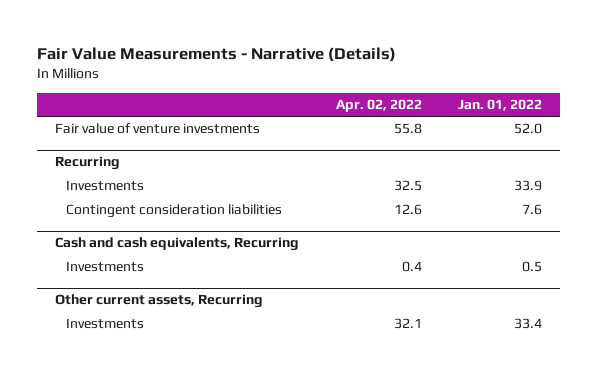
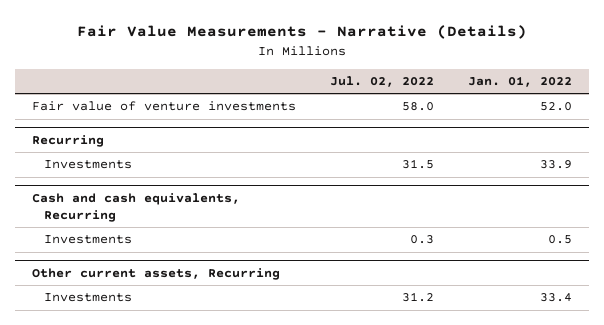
[335,98,422,112] Apr. 02, 2022 -> none
none -> [329,76,434,88] Jul. 02, 2022
[66,204,283,219] Contingent consideration liabilities -> none

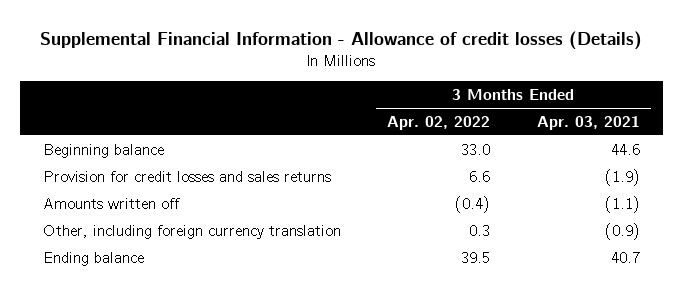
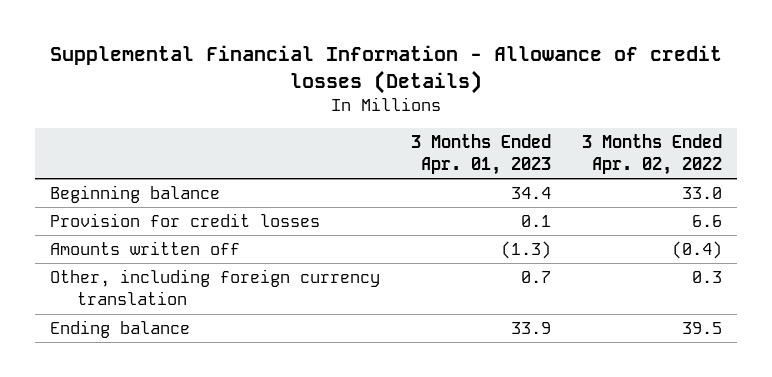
[536,115,640,130] Apr. 03, 2021 -> none
none -> [410,133,551,175] 3 Months Ended Apr. 01, 2023
[43,170,332,182] Provision for credit losses and sales returns -> [50,213,321,228] Provision for credit losses

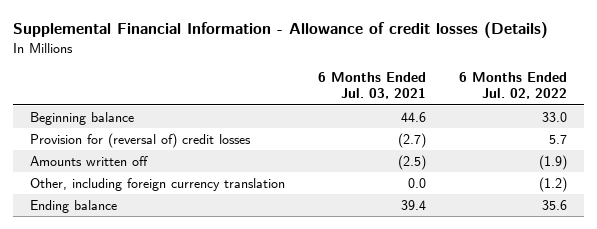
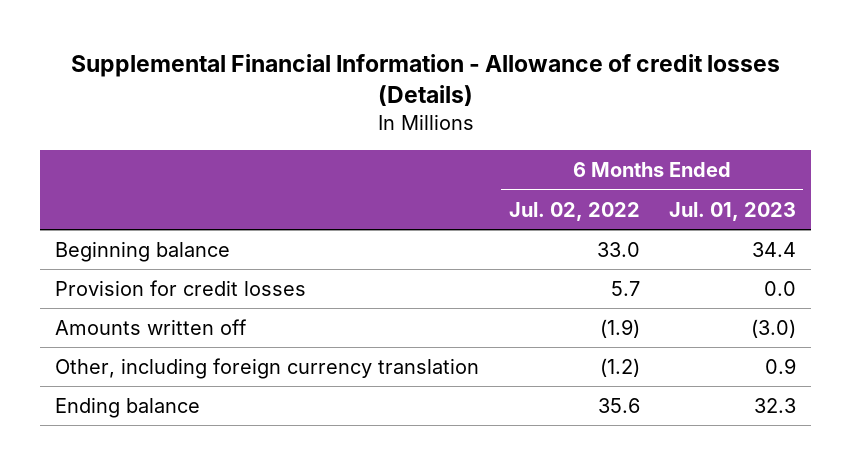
[317,71,426,100] 6 Months Ended Jul. 03, 2021 -> none
none -> [669,201,797,221] Jul. 01, 2023
[29,132,251,148] Provision for (reversal of) credit losses -> [55,280,307,297] Provision for credit losses

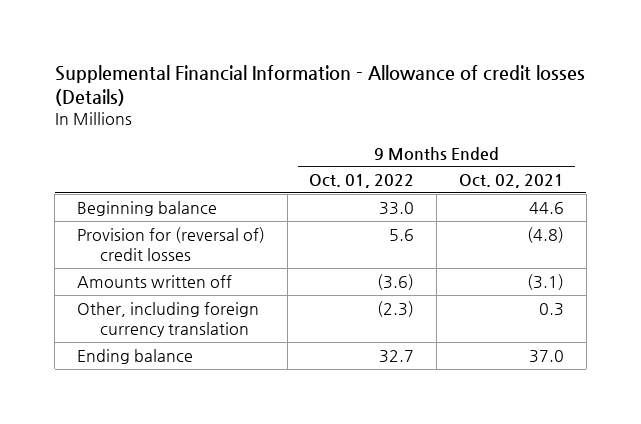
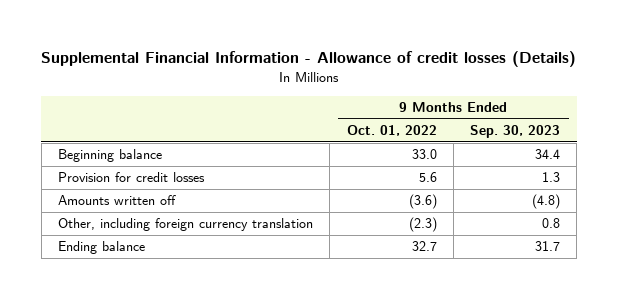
[458,174,564,189] Oct. 02, 2021 -> none
none -> [470,124,561,138] Sep. 30, 2023
[76,226,265,261] Provision for (reversal of) credit losses -> [58,172,206,183] Provision for credit losses

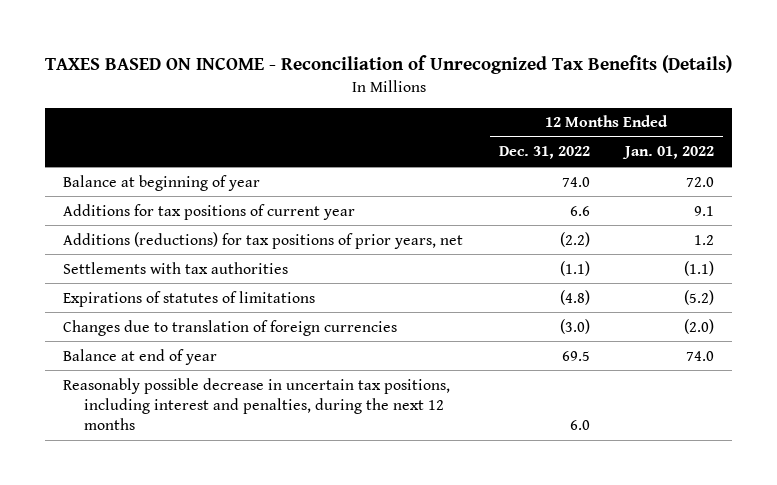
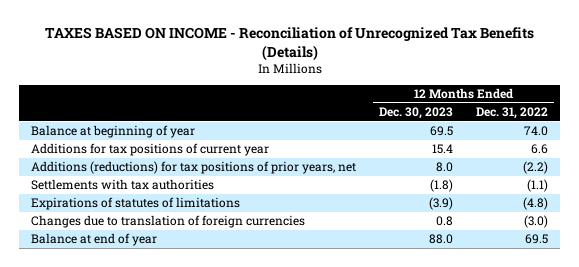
[622,146,715,160] Jan. 01, 2022 -> none
none -> [379,107,454,120] Dec. 30, 2023
[62,377,450,431] Reasonably possible decrease in uncertain tax positions, including interest and penalties, during the next 12 months -> none

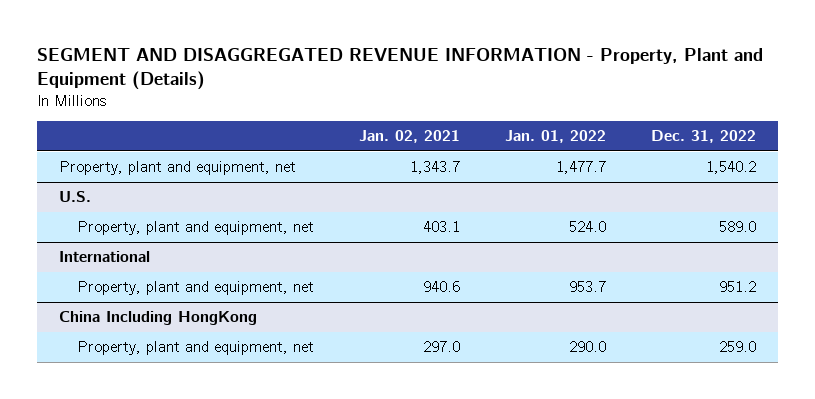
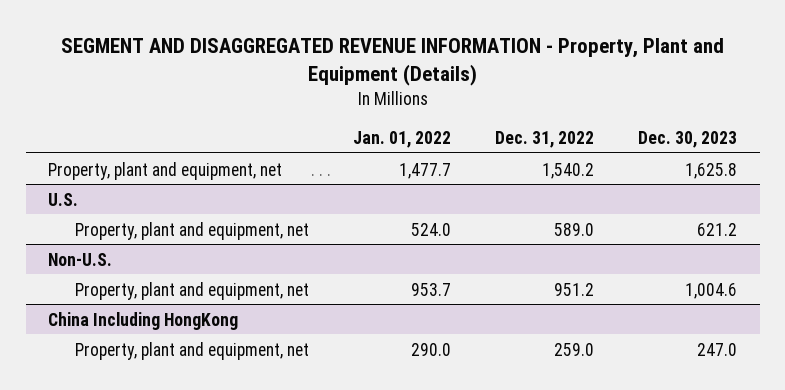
[359,130,461,144] Jan. 02, 2021 -> none
none -> [638,130,738,148] Dec. 30, 2023
[59,251,151,263] International -> [47,252,112,266] Non-U.S.

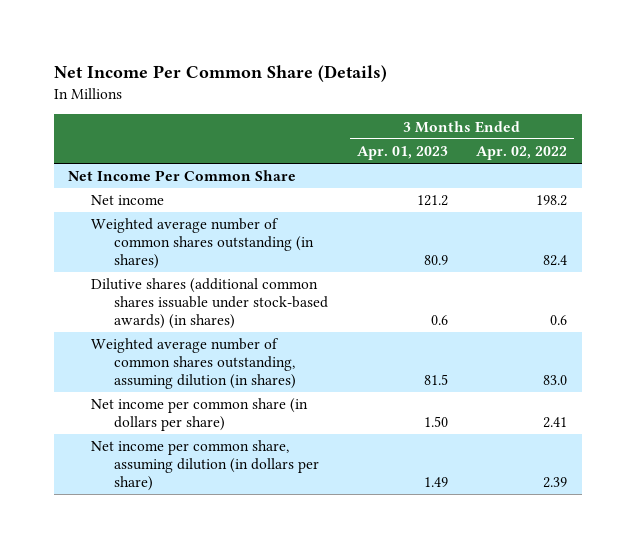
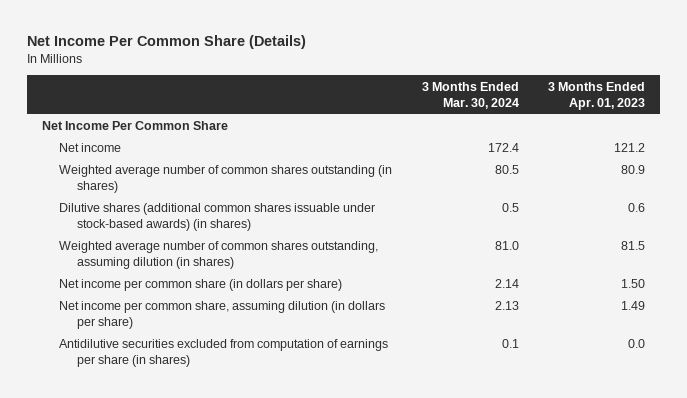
[476,146,568,161] Apr. 02, 2022 -> none
none -> [421,81,519,109] 3 Months Ended Mar. 30, 2024
none -> [59,339,389,368] Antidilutive securities excluded from computation of earnings per share (in shares)

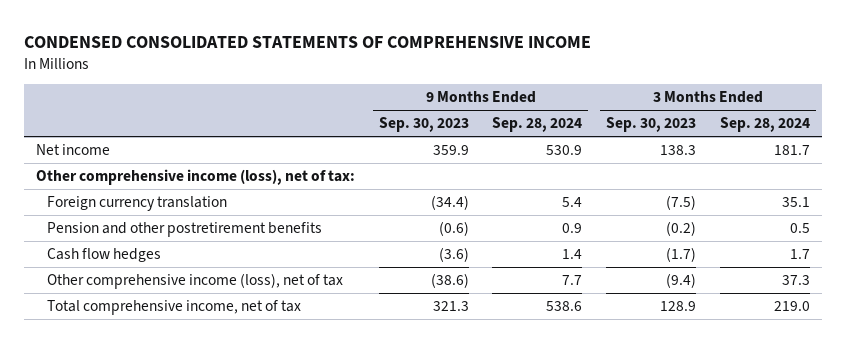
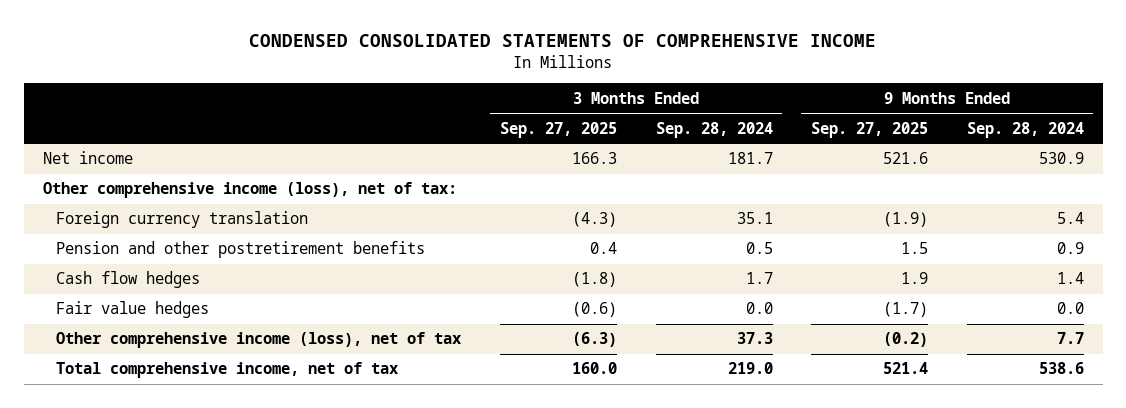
[378,117,469,133] Sep. 30, 2023 -> none
[606,117,697,133] Sep. 30, 2023 -> none
none -> [499,121,617,138] Sep. 27, 2025
none -> [811,121,929,138] Sep. 27, 2025
none -> [56,301,210,319] Fair value hedges

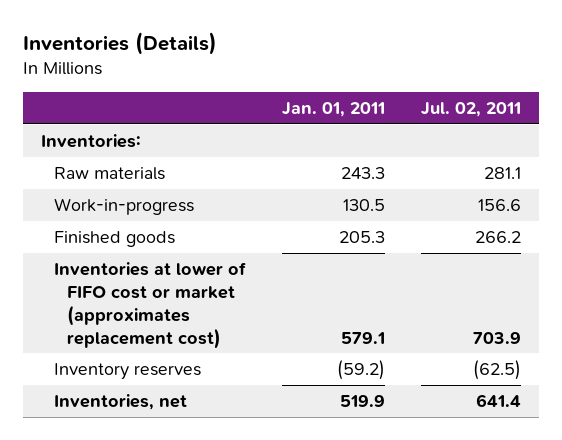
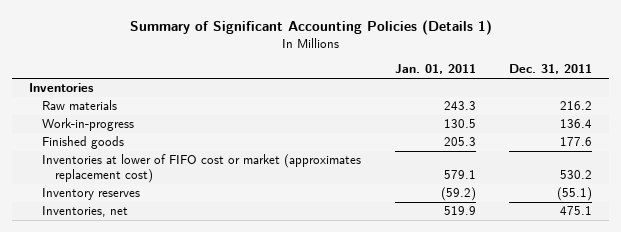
[22,32,217,56] Inventories (Details) -> [129,20,492,36] Summary of Significant Accounting Policies (Details 1)
[421,102,522,118] Jul. 02, 2011 -> none
none -> [509,64,593,75] Dec. 31, 2011
[40,133,141,148] Inventories: -> [28,83,94,93] Inventories

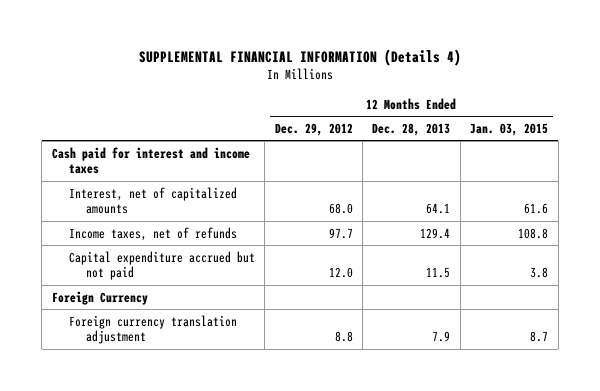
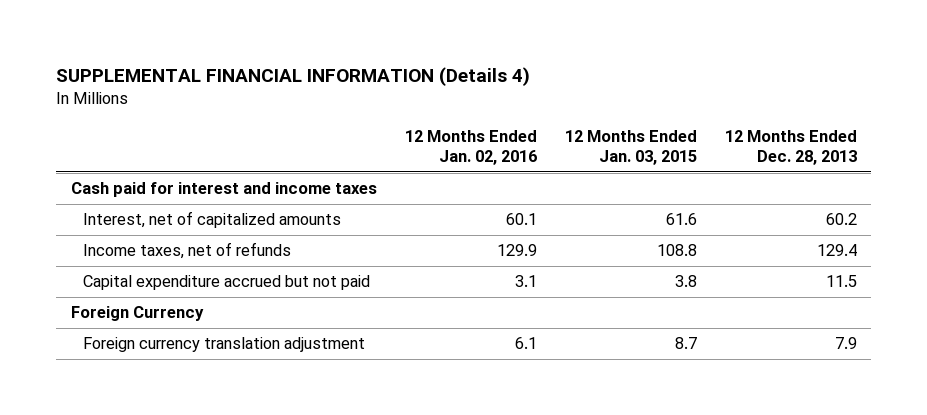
[274,122,353,136] Dec. 29, 2012 -> none
none -> [404,129,537,165] 12 Months Ended Jan. 02, 2016
[426,203,451,215] 64.1 -> [825,213,857,226] 60.2

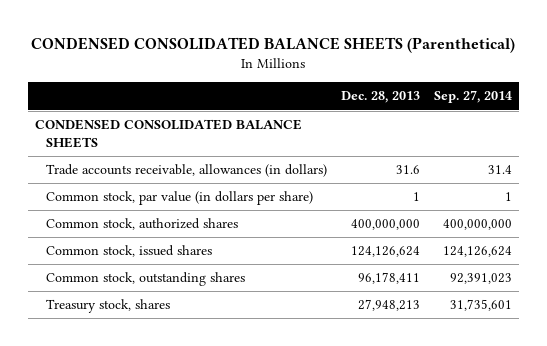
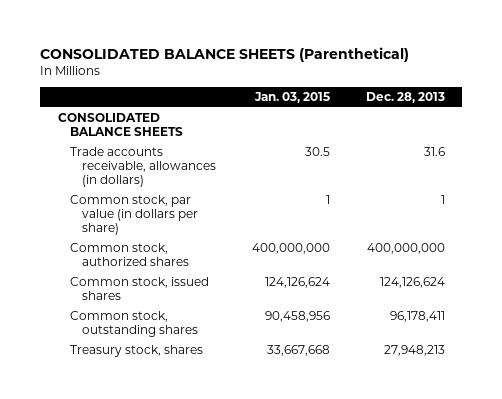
[31,37,516,54] CONDENSED CONSOLIDATED BALANCE SHEETS (Parenthetical) -> [40,46,410,62] CONSOLIDATED BALANCE SHEETS (Parenthetical)
[433,90,512,104] Sep. 27, 2014 -> none
none -> [253,92,330,104] Jan. 03, 2015
[34,119,302,148] CONDENSED CONSOLIDATED BALANCE SHEETS -> [57,112,184,137] CONSOLIDATED BALANCE SHEETS

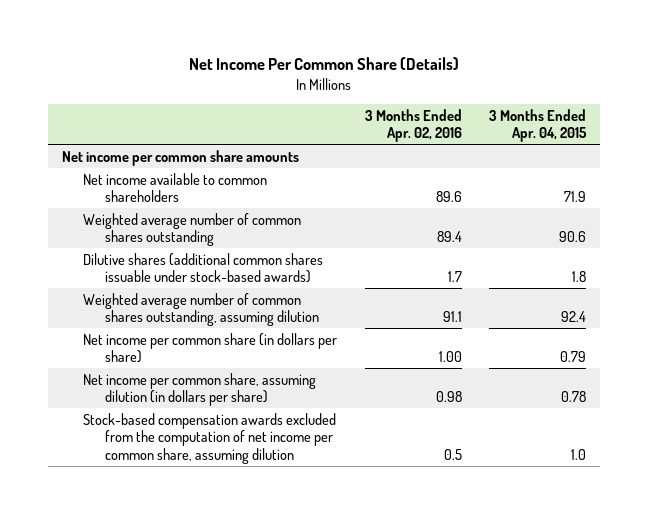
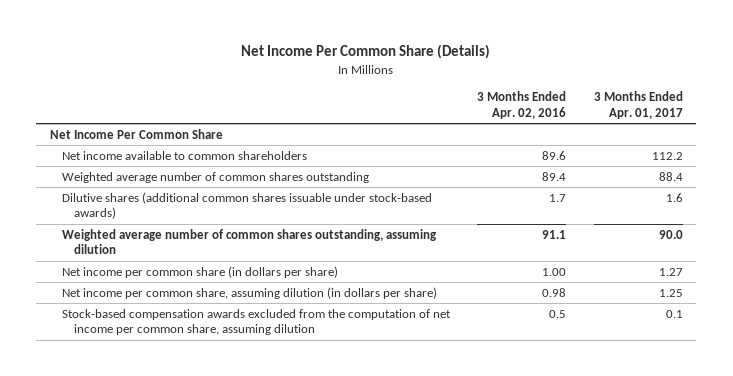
[489,108,588,143] 3 Months Ended Apr. 04, 2015 -> none
none -> [593,91,683,119] 3 Months Ended Apr. 01, 2017
[61,149,299,166] Net income per common share amounts -> [50,128,224,139] Net Income Per Common Share

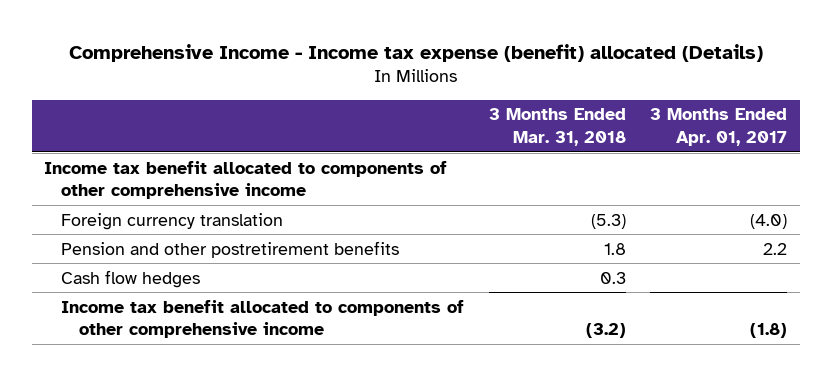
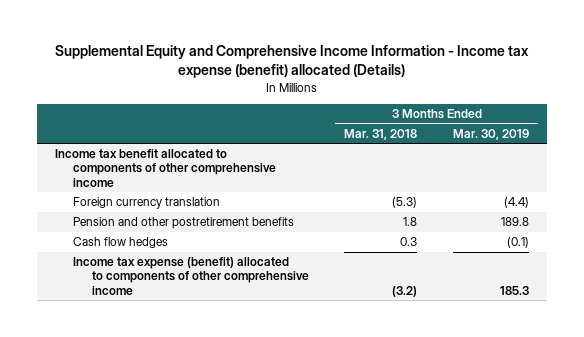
[68,43,763,62] Comprehensive Income - Income tax expense (benefit) allocated (Details) -> [54,45,529,79] Supplemental Equity and Comprehensive Income Information - Income tax expense (benefit) allocated (Details)
[650,108,788,147] 3 Months Ended Apr. 01, 2017 -> none
none -> [452,128,529,140] Mar. 30, 2019
[61,299,465,339] Income tax benefit allocated to components of other comprehensive income -> [73,257,309,295] Income tax expense (benefit) allocated to components of other comprehensive income

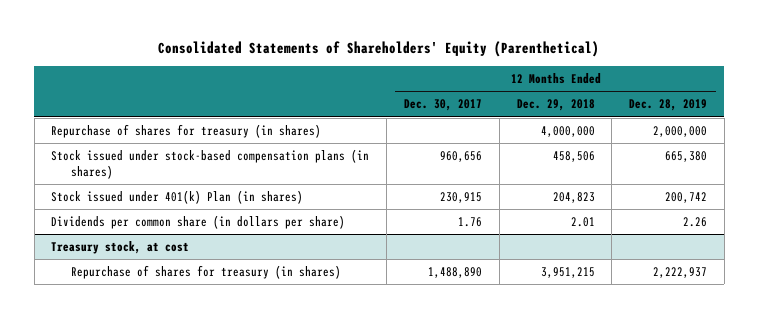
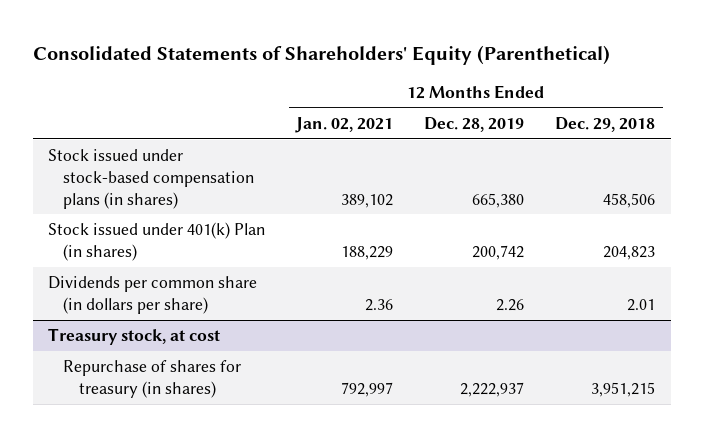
[403,99,482,112] Dec. 30, 2017 -> none
none -> [295,116,394,133] Jan. 02, 2021
[51,124,322,139] Repurchase of shares for treasury (in shares) -> none

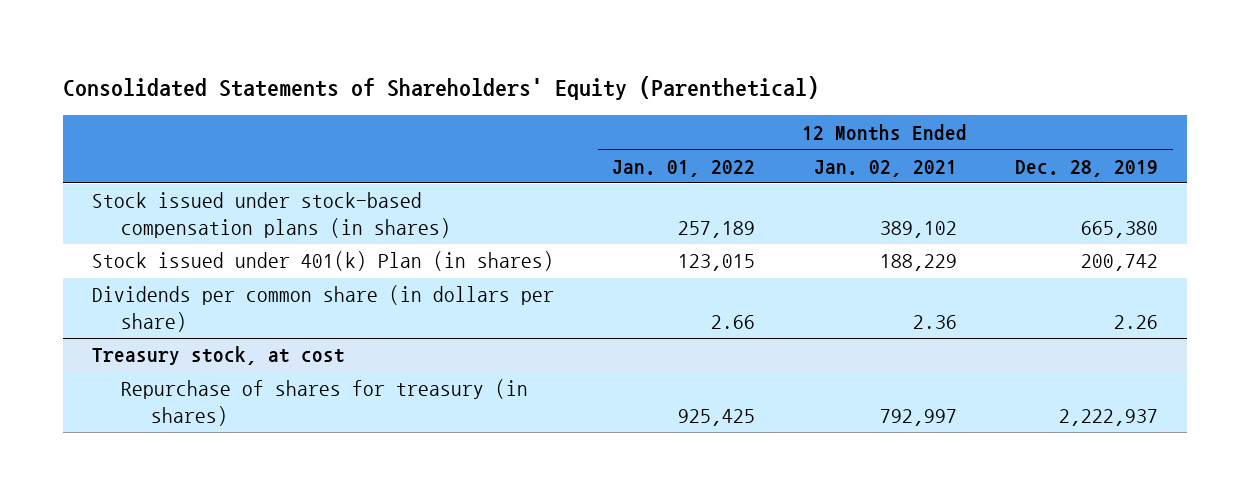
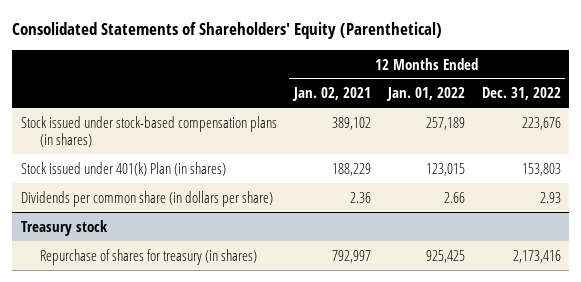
[1015,159,1159,177] Dec. 28, 2019 -> none
none -> [481,87,561,101] Dec. 31, 2022
[91,346,345,366] Treasury stock, at cost -> [20,219,108,236] Treasury stock

